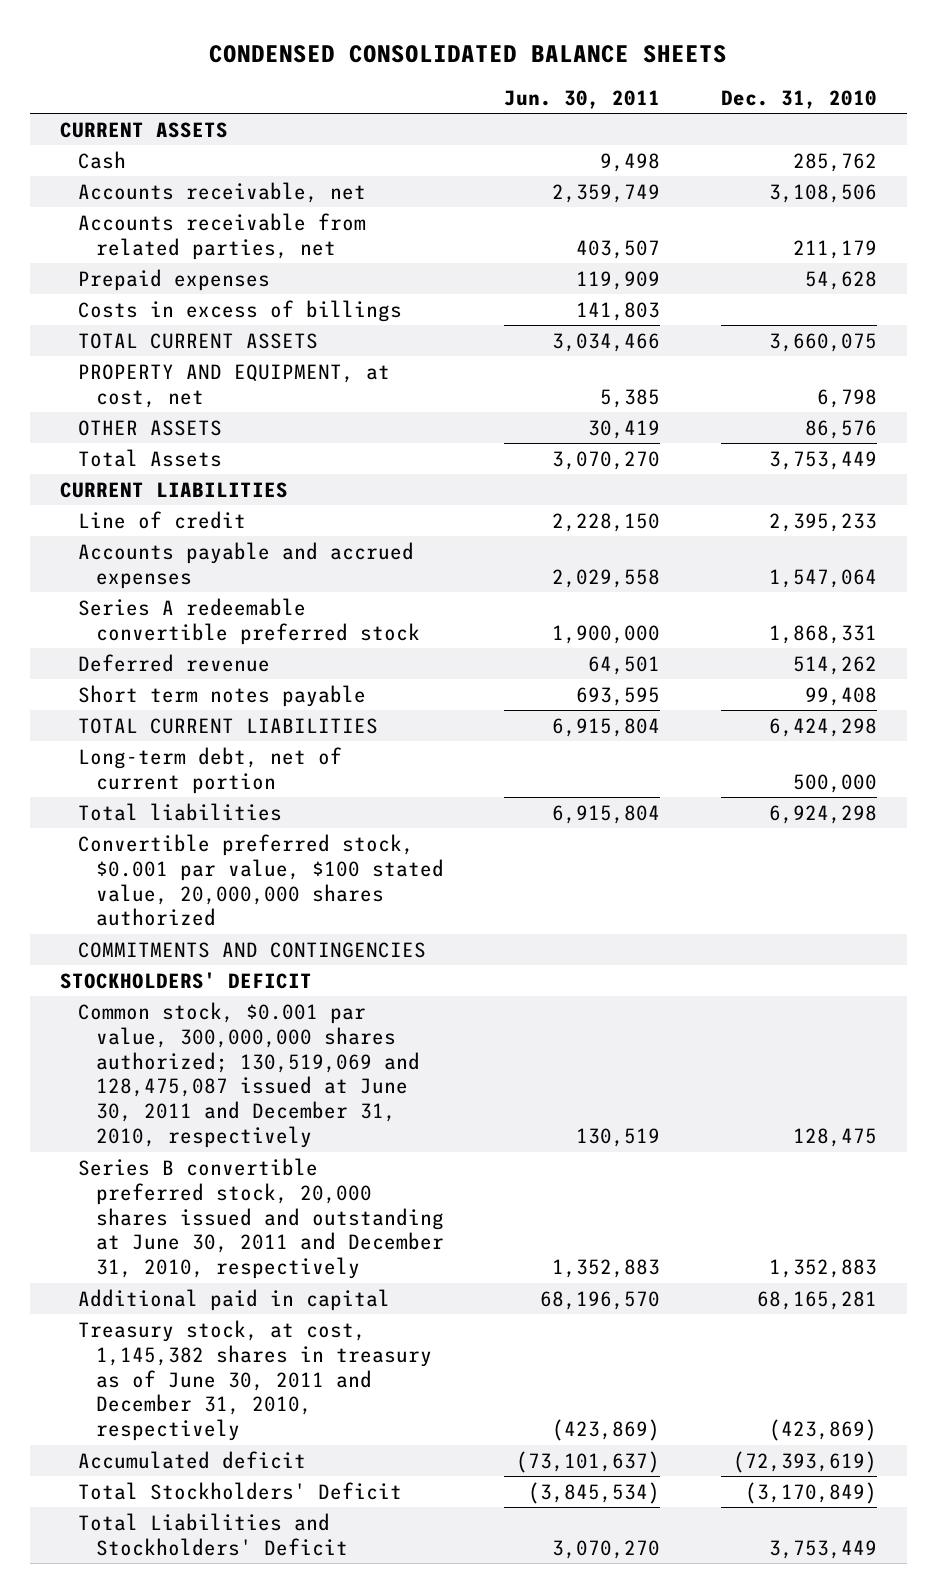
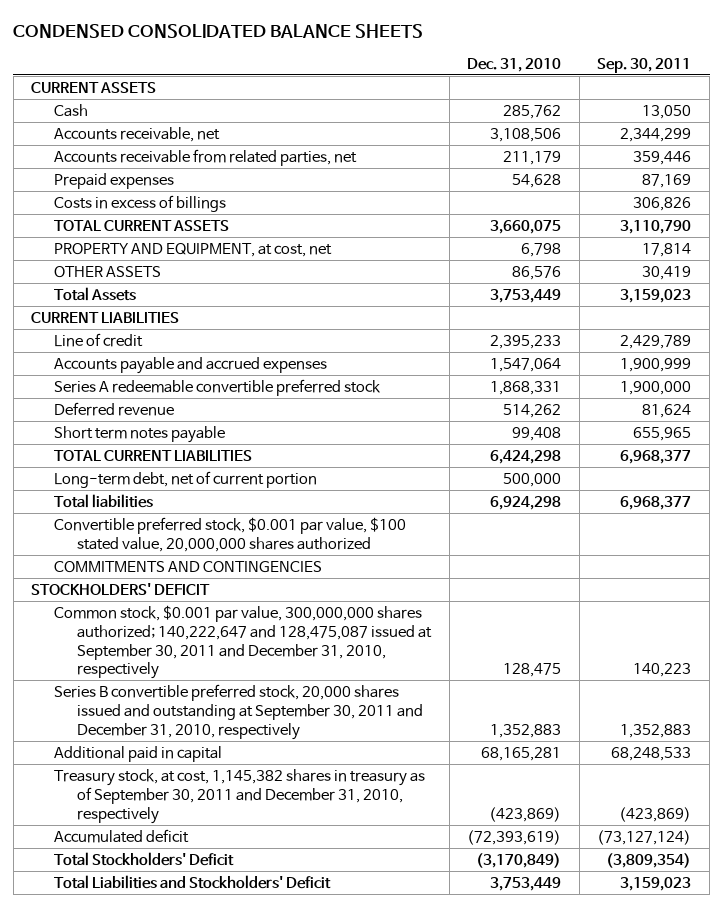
[504,89,661,109] Jun. 30, 2011 -> none
none -> [597,57,692,73] Sep. 30, 2011
[77,1001,420,1149] Common stock, $0.001 par value, 300,000,000 shares authorized; 130,519,069 and 128,475,087 issued at June 30, 2011 and December 31, 2010, respectively -> [54,604,432,680] Common stock, $0.001 par value, 300,000,000 shares authorized; 140,222,647 and 128,475,087 issued at September 30, 2011 and December 31, 2010, respectively
[77,1157,444,1280] Series B convertible preferred stock, 20,000 shares issued and outstanding at June 30, 2011 and December 31, 2010, respectively -> [54,683,423,740] Series B convertible preferred stock, 20,000 shares issued and outstanding at September 30, 2011 and December 31, 2010, respectively
[77,1319,432,1442] Treasury stock, at cost, 1,145,382 shares in treasury as of June 30, 2011 and December 31, 2010, respectively -> [54,768,426,824] Treasury stock, at cost, 1,145,382 shares in treasury as of September 30, 2011 and December 31, 2010, respectively

